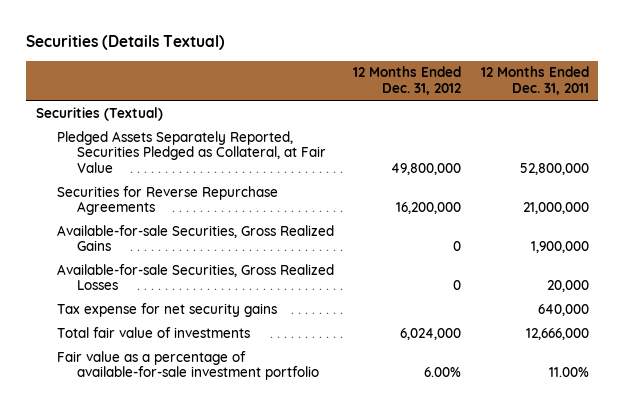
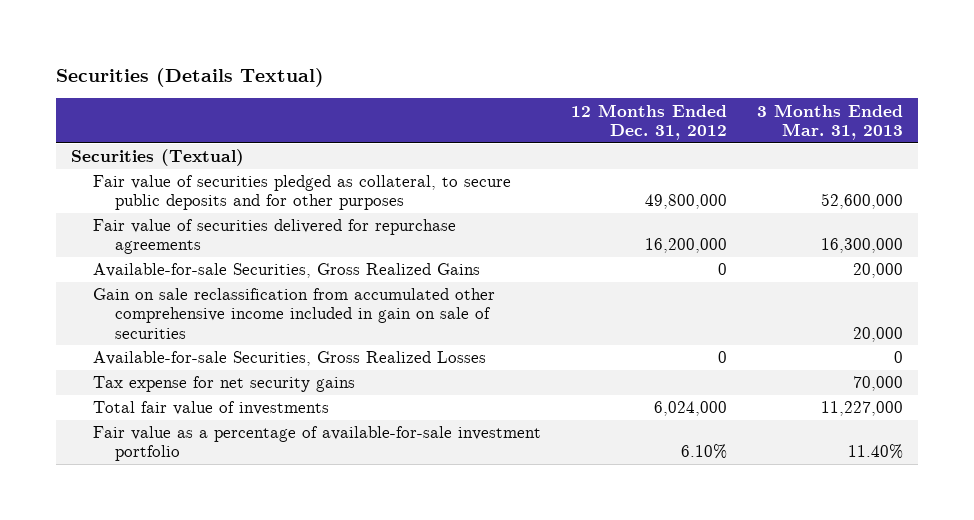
[480,66,589,95] 12 Months Ended Dec. 31, 2011 -> none
none -> [757,103,904,140] 3 Months Ended Mar. 31, 2013
[56,130,327,173] Pledged Assets Separately Reported, Securities Pledged as Collateral, at Fair Value -> [93,175,512,211] Fair value of securities pledged as collateral, to secure public deposits and for other purposes
[56,185,278,216] Securities for Reverse Repurchase Agreements -> [93,219,457,255] Fair value of securities delivered for repurchase agreements
none -> [93,288,496,339] Gain on sale reclassification from accumulated other comprehensive income included in gain on sale of securities
[424,367,462,378] 6.00% -> [681,444,728,460] 6.10%

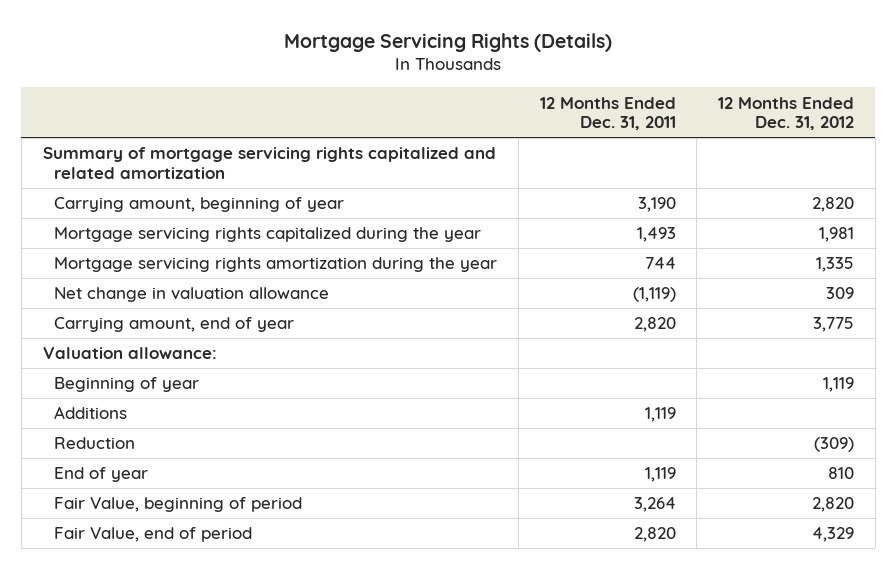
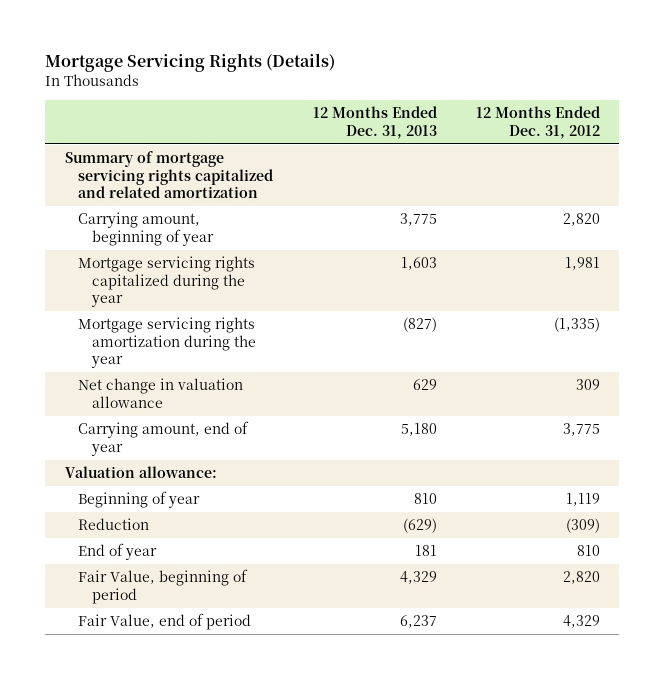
[539,96,676,131] 12 Months Ended Dec. 31, 2011 -> none
none -> [312,106,437,139] 12 Months Ended Dec. 31, 2013
[815,257,854,273] 1,335 -> [553,317,600,333] (1,335)
[54,406,128,420] Additions -> none

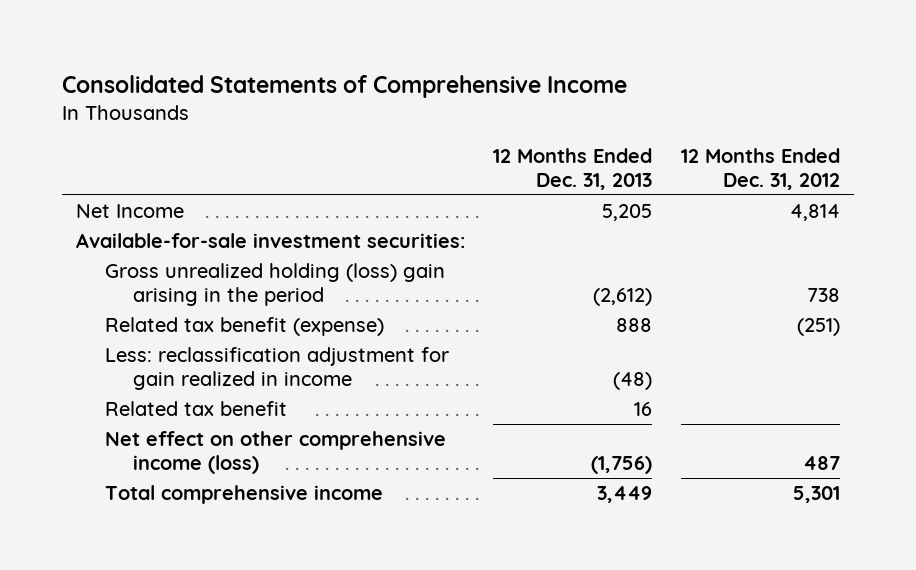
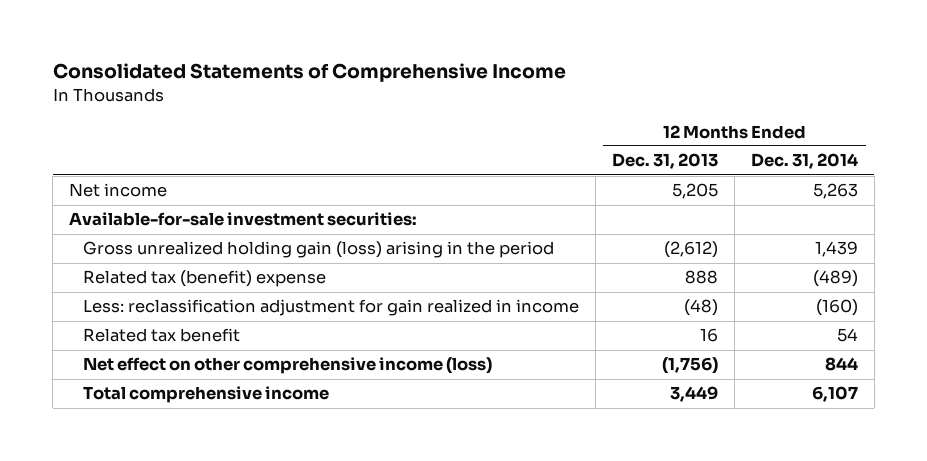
[680,147,840,190] 12 Months Ended Dec. 31, 2012 -> none
none -> [750,153,858,170] Dec. 31, 2014
[75,204,184,219] Net Income -> [69,183,168,198] Net income
[104,263,445,307] Gross unrealized holding (loss) gain arising in the period -> [82,241,554,259] Gross unrealized holding gain (loss) arising in the period
[104,317,384,337] Related tax benefit (expense) -> [82,270,326,288] Related tax (benefit) expense

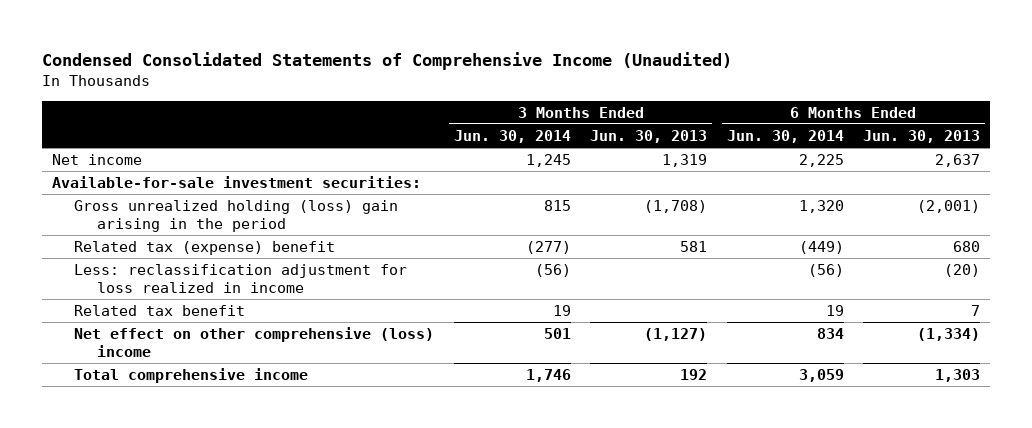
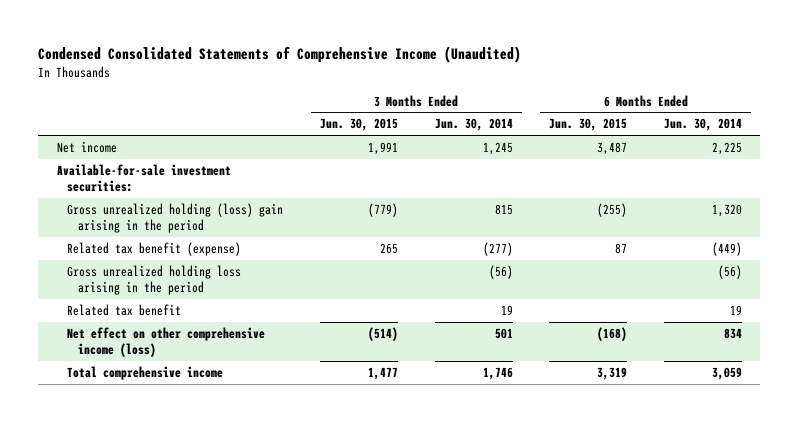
[590,129,708,143] Jun. 30, 2013 -> none
[863,129,981,143] Jun. 30, 2013 -> none
none -> [319,118,398,132] Jun. 30, 2015
none -> [549,118,628,132] Jun. 30, 2015
[74,241,336,256] Related tax (expense) benefit -> [67,241,242,256] Related tax benefit (expense)
[74,264,408,293] Less: reclassification adjustment for loss realized in income -> [67,264,242,295] Gross unrealized holding loss arising in the period
[74,327,435,357] Net effect on other comprehensive (loss) income -> [67,326,266,357] Net effect on other comprehensive income (loss)

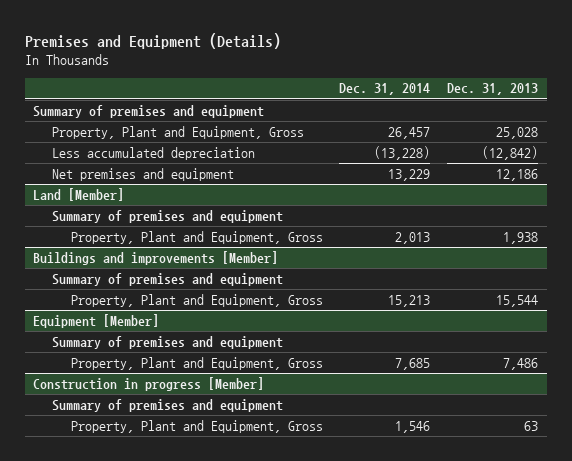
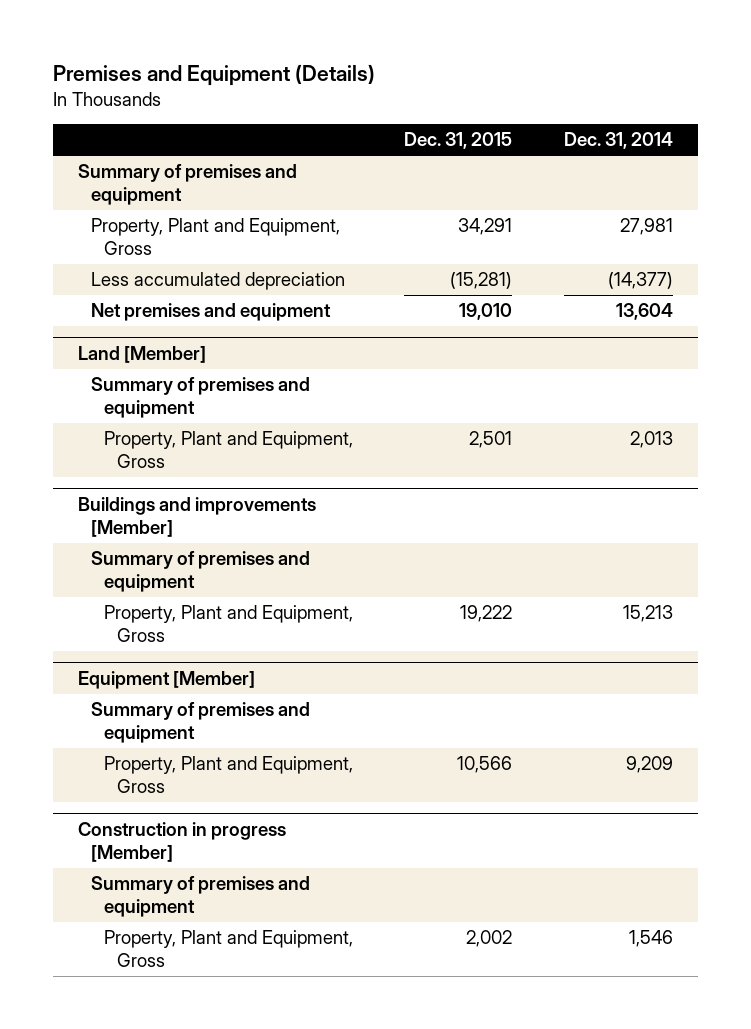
[447,83,539,96] Dec. 31, 2013 -> none
none -> [404,132,513,150] Dec. 31, 2015
[388,126,431,139] 26,457 -> [619,218,673,236] 27,981
[374,145,431,160] (13,228) -> [607,272,673,290] (14,377)
[388,168,431,181] 13,229 -> [615,303,673,321] 13,604
[395,357,431,370] 7,685 -> [625,756,673,774] 9,209

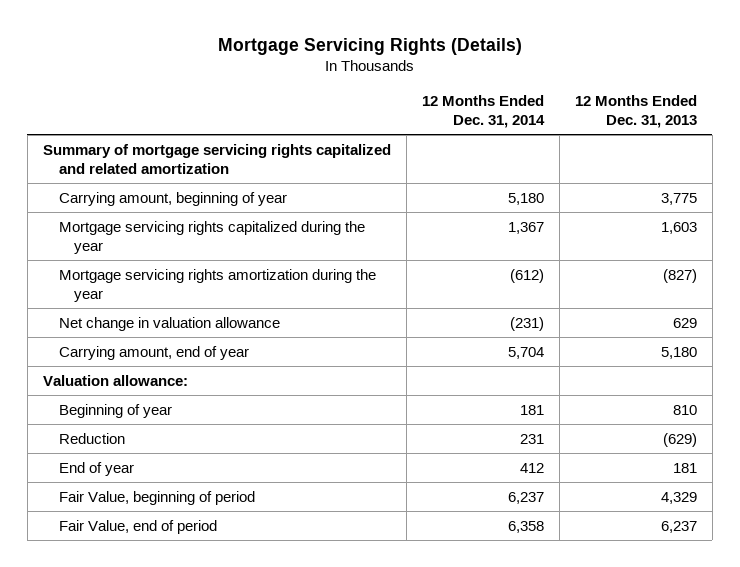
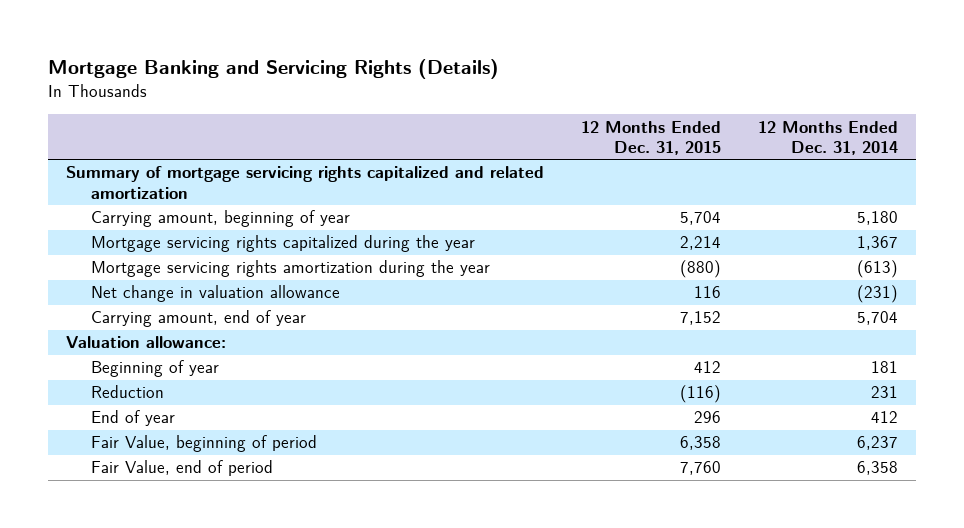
[217,37,522,55] Mortgage Servicing Rights (Details) -> [47,59,499,80] Mortgage Banking and Servicing Rights (Details)
[574,94,697,128] 12 Months Ended Dec. 31, 2013 -> none
none -> [580,120,721,155] 12 Months Ended Dec. 31, 2015
[509,268,544,283] (612) -> [856,260,898,279] (613)

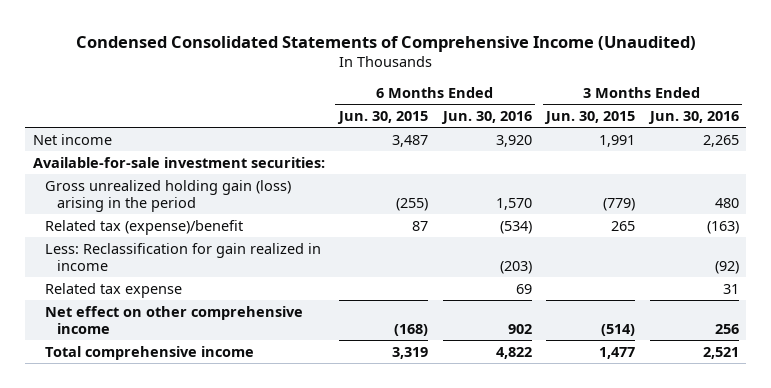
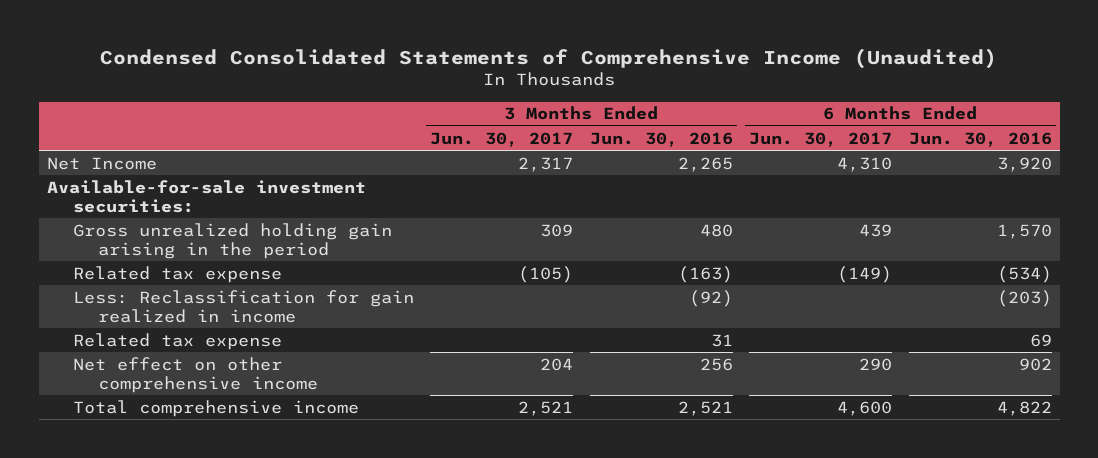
[337,111,429,125] Jun. 30, 2015 -> none
[544,111,636,125] Jun. 30, 2015 -> none
none -> [430,131,574,147] Jun. 30, 2017
none -> [749,131,893,147] Jun. 30, 2017
[32,133,112,145] Net income -> [46,156,157,170] Net Income
[44,179,291,212] Gross unrealized holding gain (loss) arising in the period -> [72,222,392,259] Gross unrealized holding gain arising in the period
[44,219,243,235] Related tax (expense)/benefit -> [72,265,282,283] Related tax expense

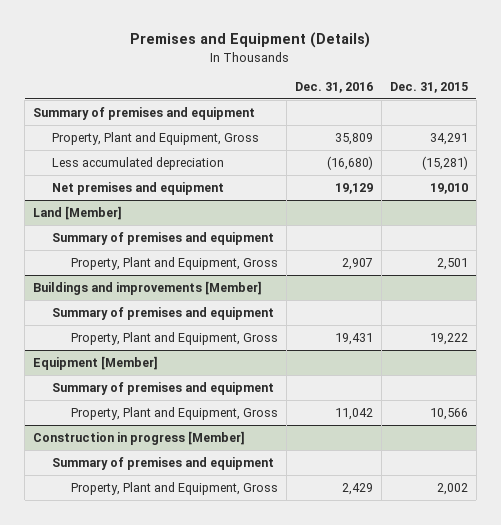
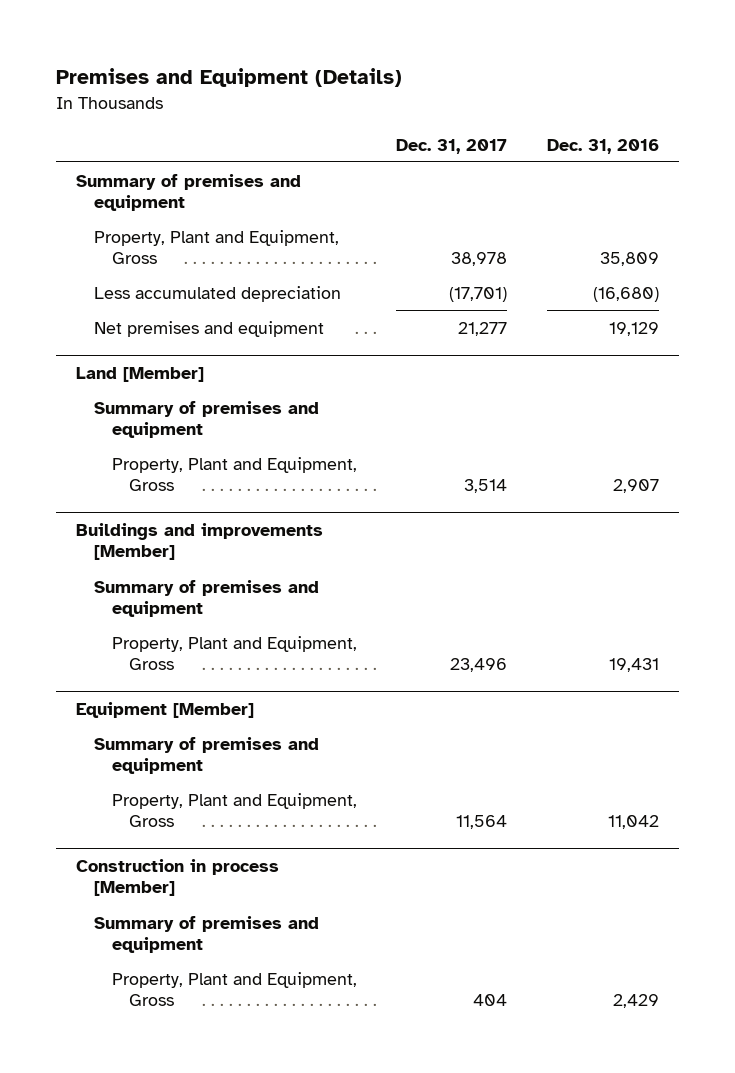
[389,81,468,93] Dec. 31, 2015 -> none
none -> [396,138,508,154] Dec. 31, 2017
[33,430,246,445] Construction in progress [Member] -> [76,859,280,897] Construction in process [Member]

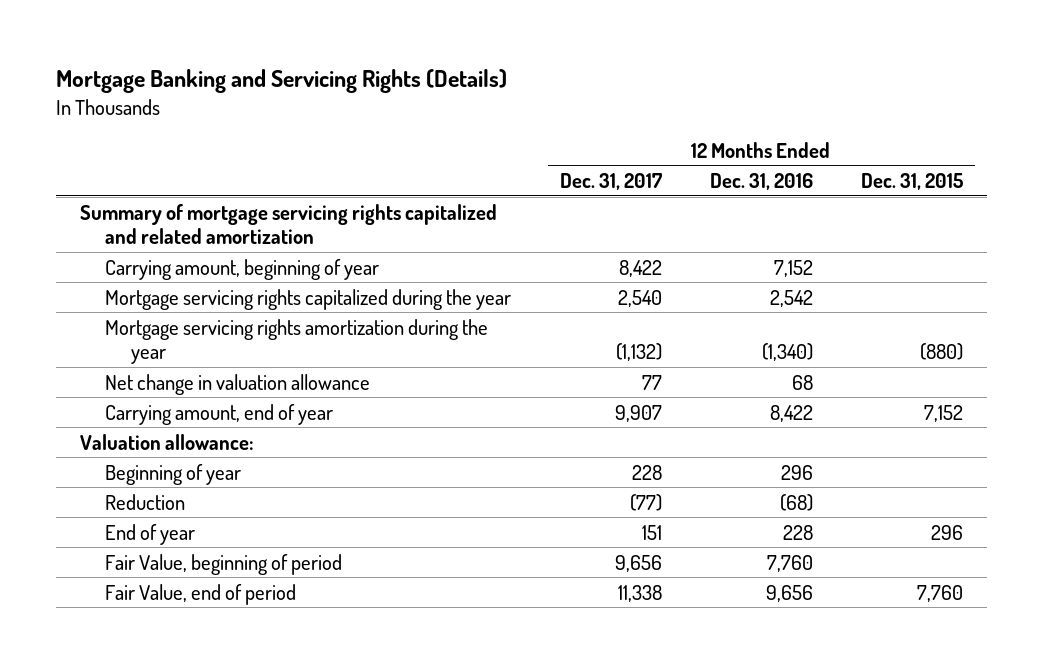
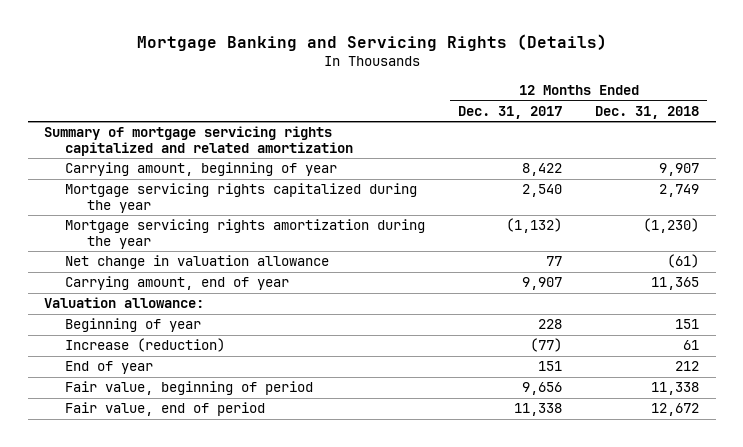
[709,173,813,191] Dec. 31, 2016 -> none
[861,173,964,191] Dec. 31, 2015 -> none
none -> [595,105,700,119] Dec. 31, 2018
[105,493,186,510] Reduction -> [65,338,226,353] Increase (reduction)
[105,553,343,575] Fair Value, beginning of period -> [65,381,314,396] Fair value, beginning of period
[105,583,297,605] Fair Value, end of period -> [65,402,266,417] Fair value, end of period

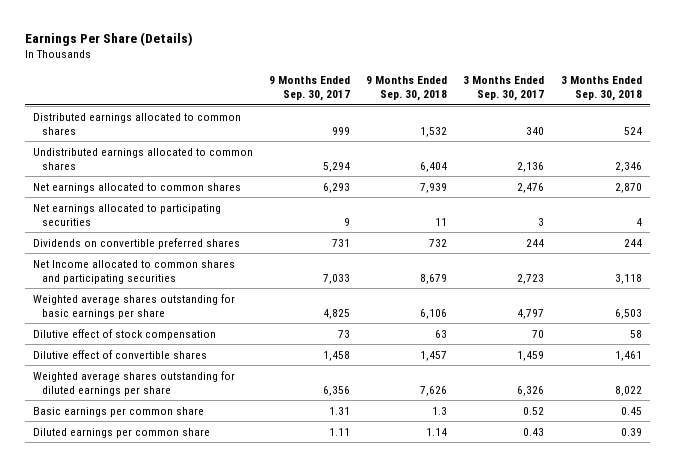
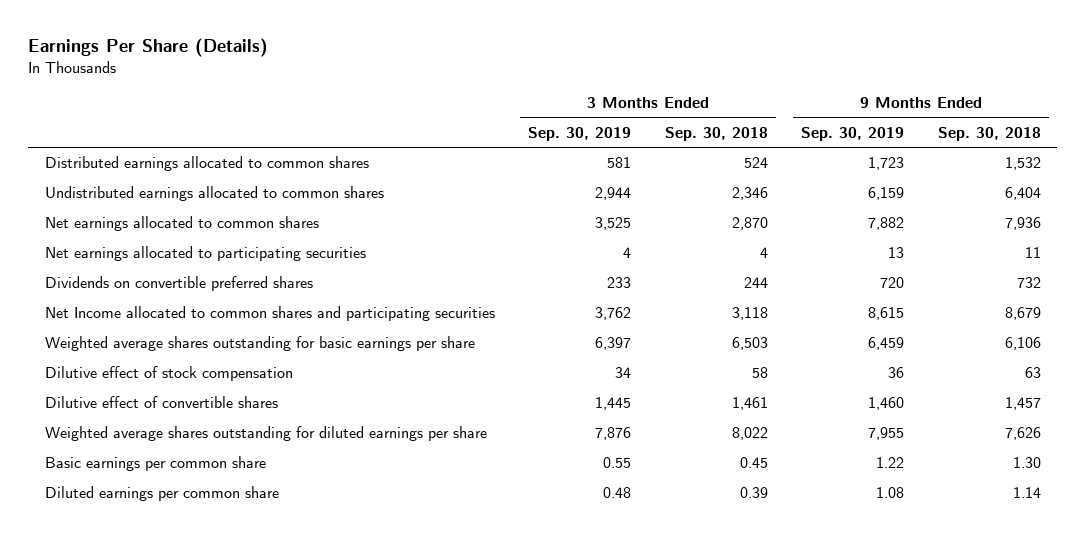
[269,76,351,102] 9 Months Ended Sep. 30, 2017 -> none
[463,76,545,102] 3 Months Ended Sep. 30, 2017 -> none
none -> [528,127,632,142] Sep. 30, 2019
none -> [801,127,905,142] Sep. 30, 2019
[420,182,448,193] 7,939 -> [1004,217,1041,231] 7,936
[432,406,448,415] 1.3 -> [1012,457,1041,469] 1.30

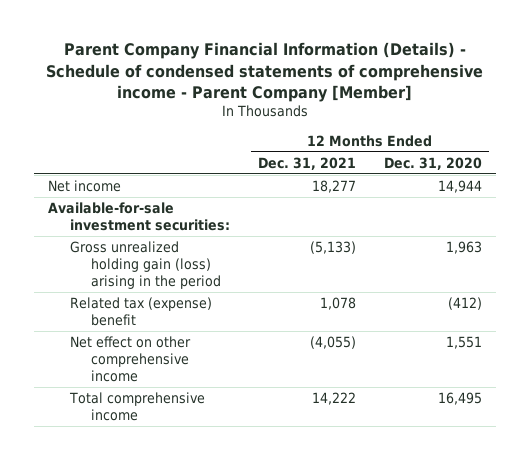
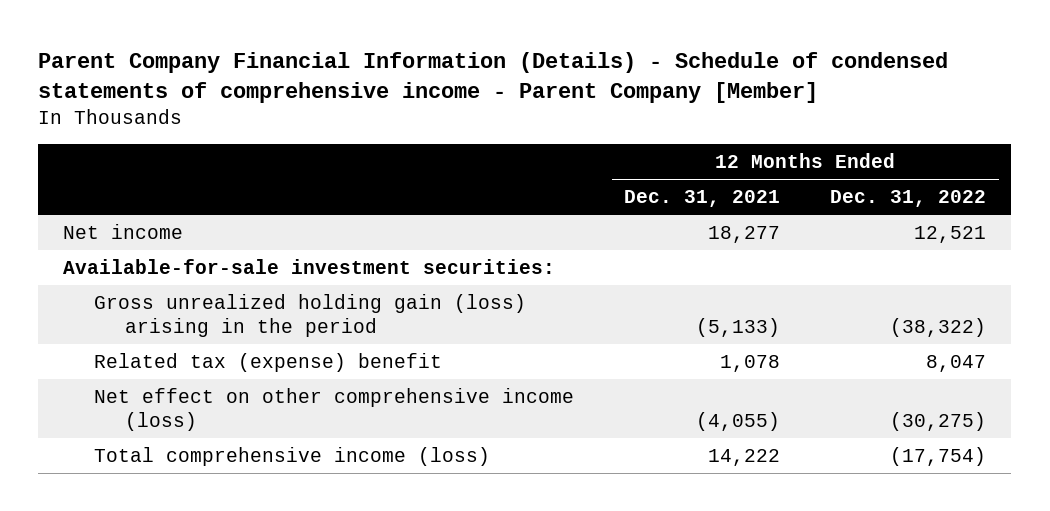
[383,156,482,170] Dec. 31, 2020 -> none
none -> [830,190,987,208] Dec. 31, 2022
[69,335,191,382] Net effect on other comprehensive income -> [94,388,575,431] Net effect on other comprehensive income (loss)
[68,391,205,421] Total comprehensive income -> [94,447,491,467] Total comprehensive income (loss)

